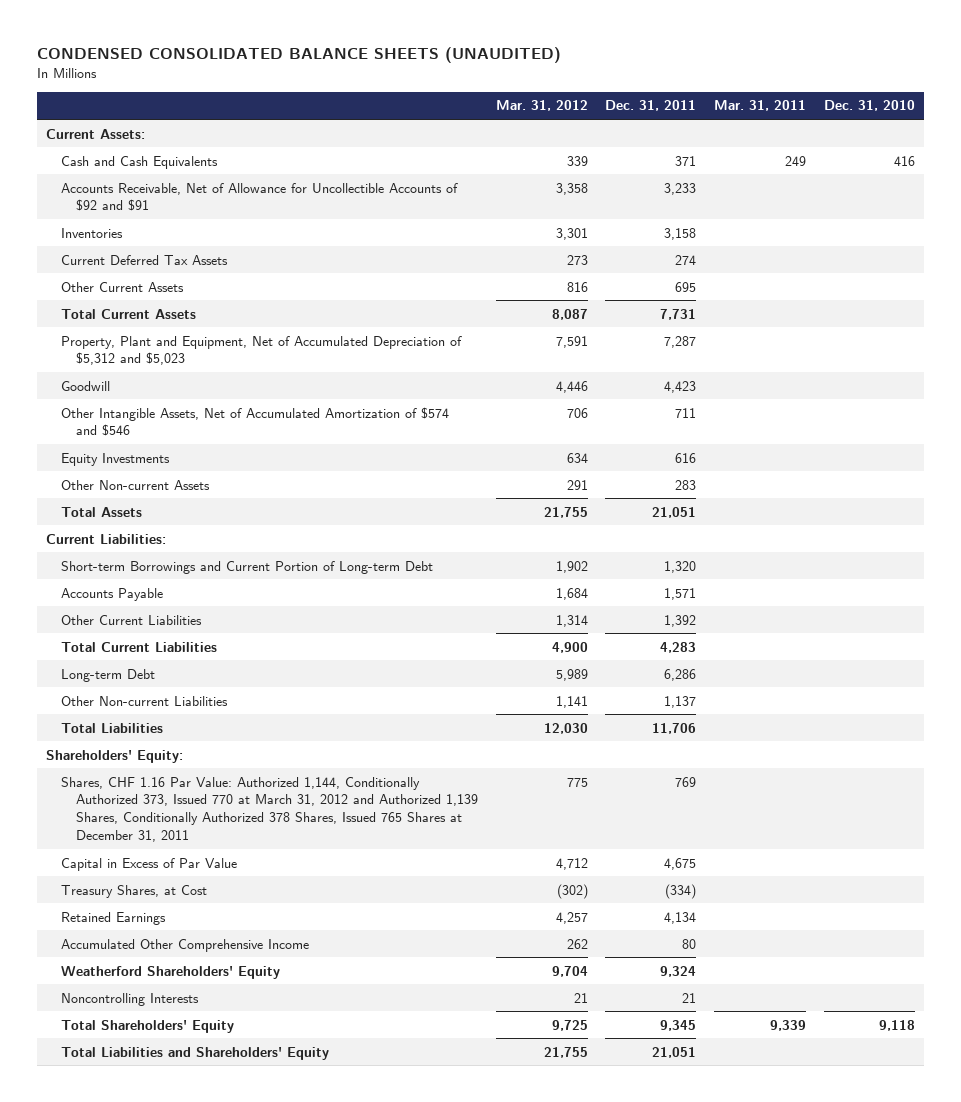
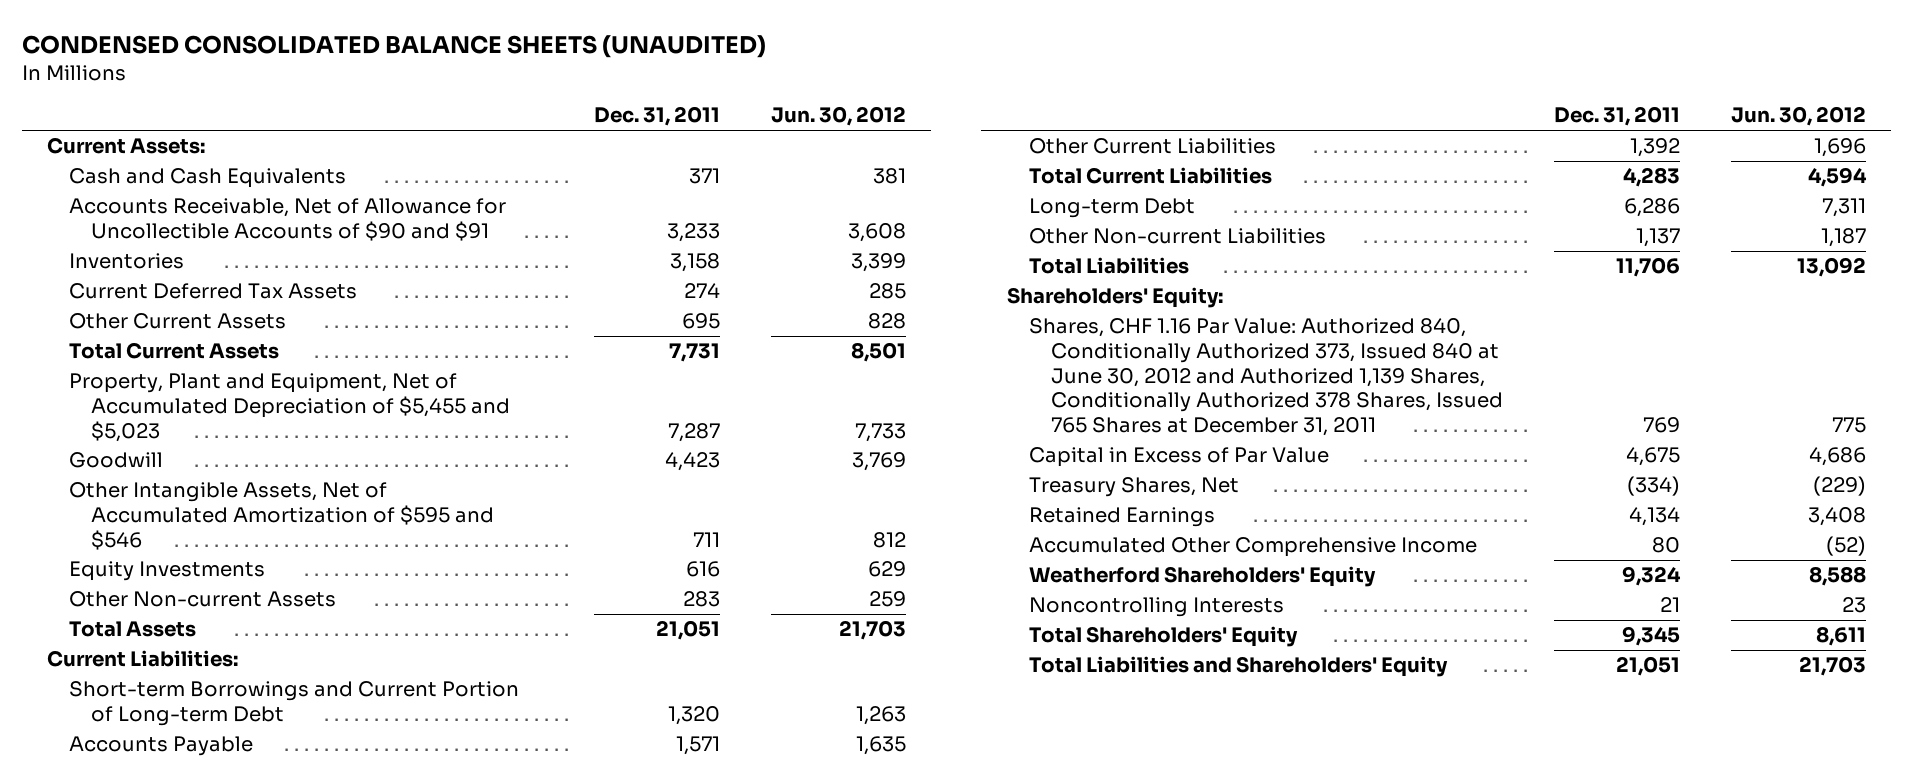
[495,100,588,112] Mar. 31, 2012 -> none
[714,100,807,112] Mar. 31, 2011 -> none
[823,100,915,112] Dec. 31, 2010 -> none
none -> [770,106,906,127] Jun. 30, 2012
[60,182,458,212] Accounts Receivable, Net of Allowance for Uncollectible Accounts of $92 and $91 -> [69,198,507,242] Accounts Receivable, Net of Allowance for Uncollectible Accounts of $90 and $91
[60,335,462,366] Property, Plant and Equipment, Net of Accumulated Depreciation of $5,312 and $5,023 -> [69,373,511,442] Property, Plant and Equipment, Net of Accumulated Depreciation of $5,455 and $5,023
[60,406,449,437] Other Intangible Assets, Net of Accumulated Amortization of $574 and $546 -> [69,482,495,550] Other Intangible Assets, Net of Accumulated Amortization of $595 and $546
[60,776,478,842] Shares, CHF 1.16 Par Value: Authorized 1,144, Conditionally Authorized 373, Issued 770 at March 31, 2012 and Authorized 1,139 Shares, Conditionally Authorized 378 Shares, Issued 765 Shares at December 31, 2011 -> [1028,318,1504,436] Shares, CHF 1.16 Par Value: Authorized 840, Conditionally Authorized 373, Issued 840 at June 30, 2012 and Authorized 1,139 Shares, Conditionally Authorized 378 Shares, Issued 765 Shares at December 31, 2011
[60,884,207,898] Treasury Shares, at Cost -> [1028,477,1239,498] Treasury Shares, Net

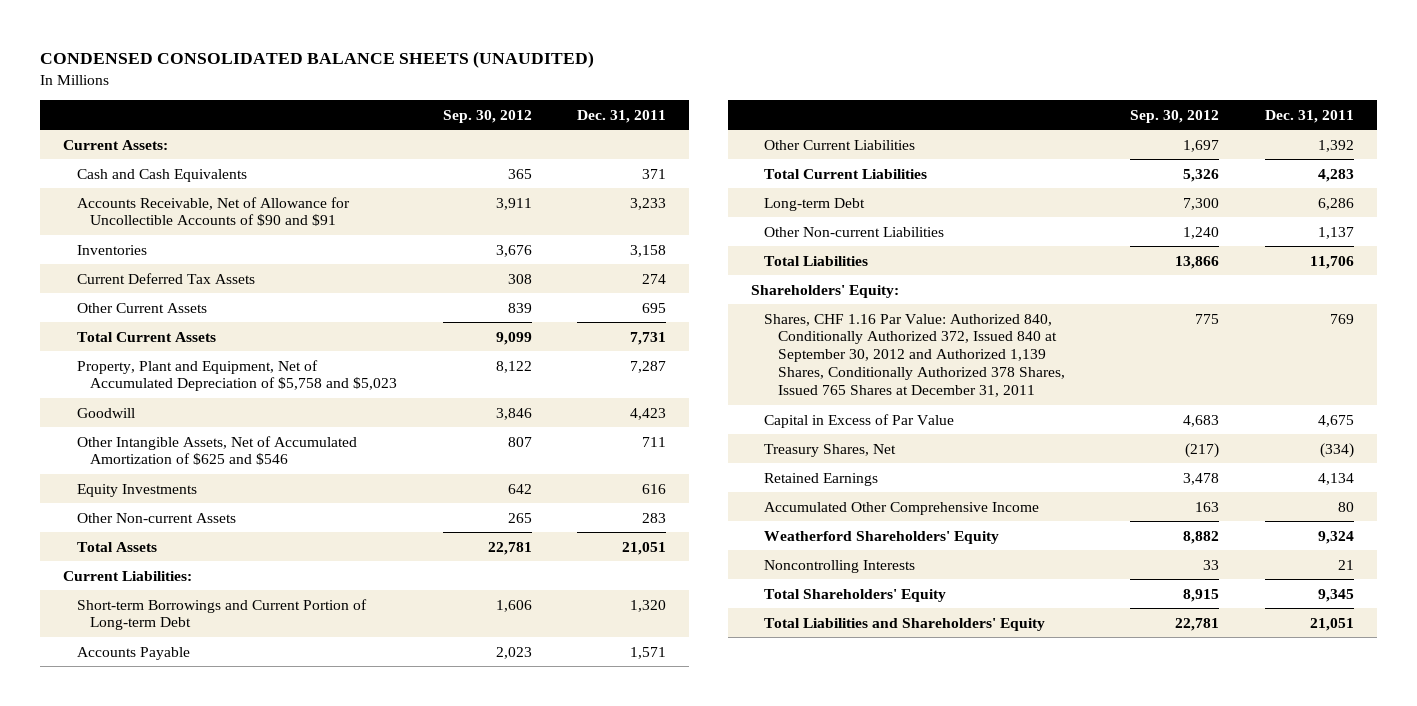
[770,106,906,127] Jun. 30, 2012 -> none
none -> [442,109,532,123] Sep. 30, 2012
[69,373,511,442] Property, Plant and Equipment, Net of Accumulated Depreciation of $5,455 and $5,023 -> [76,359,398,392] Property, Plant and Equipment, Net of Accumulated Depreciation of $5,758 and $5,023
[69,482,495,550] Other Intangible Assets, Net of Accumulated Amortization of $595 and $546 -> [76,435,357,466] Other Intangible Assets, Net of Accumulated Amortization of $625 and $546
[1028,318,1504,436] Shares, CHF 1.16 Par Value: Authorized 840, Conditionally Authorized 373, Issued 840 at June 30, 2012 and Authorized 1,139 Shares, Conditionally Authorized 378 Shares, Issued 765 Shares at December 31, 2011 -> [764,313,1065,398] Shares, CHF 1.16 Par Value: Authorized 840, Conditionally Authorized 372, Issued 840 at September 30, 2012 and Authorized 1,139 Shares, Conditionally Authorized 378 Shares, Issued 765 Shares at December 31, 2011

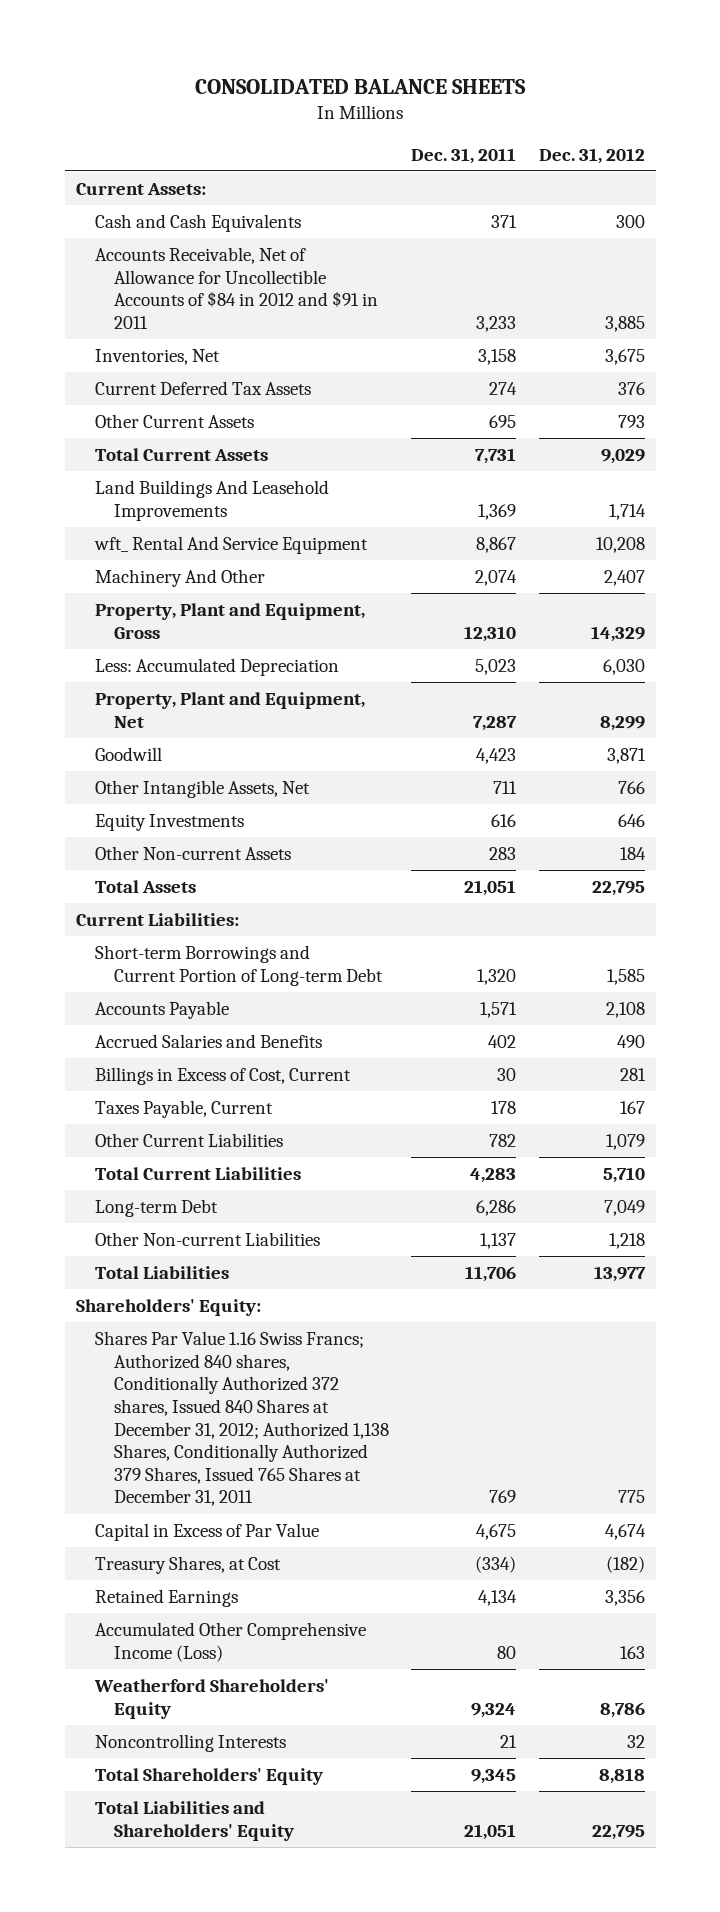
[40,50,595,68] CONDENSED CONSOLIDATED BALANCE SHEETS (UNAUDITED) -> [195,78,527,94] CONSOLIDATED BALANCE SHEETS
[442,109,532,123] Sep. 30, 2012 -> none
none -> [538,147,645,164] Dec. 31, 2012
[76,196,350,227] Accounts Receivable, Net of Allowance for Uncollectible Accounts of $90 and $91 -> [94,246,378,329] Accounts Receivable, Net of Allowance for Uncollectible Accounts of $84 in 2012 and $91 in 2011
[76,244,147,255] Inventories -> [94,348,220,365] Inventories, Net
none -> [94,479,329,521] Land Buildings And Leasehold Improvements
none -> [93,535,368,554] wft_ Rental And Service Equipment
none -> [94,568,265,587] Machinery And Other
none -> [94,602,365,639] Property, Plant and Equipment, Gross
none -> [94,657,339,676] Less: Accumulated Depreciation
[76,359,398,392] Property, Plant and Equipment, Net of Accumulated Depreciation of $5,758 and $5,023 -> [94,691,365,728] Property, Plant and Equipment, Net
[76,435,357,466] Other Intangible Assets, Net of Accumulated Amortization of $625 and $546 -> [94,779,310,798] Other Intangible Assets, Net
none -> [94,1033,322,1048] Accrued Salaries and Benefits
none -> [94,1066,351,1085] Billings in Excess of Cost, Current
none -> [94,1099,273,1118] Taxes Payable, Current
[1318,139,1355,152] 1,392 -> [489,1133,517,1147] 782
[764,313,1065,398] Shares, CHF 1.16 Par Value: Authorized 840, Conditionally Authorized 372, Issued 840 at September 30, 2012 and Authorized 1,139 Shares, Conditionally Authorized 378 Shares, Issued 765 Shares at December 31, 2011 -> [94,1330,389,1507] Shares Par Value 1.16 Swiss Francs; Authorized 840 shares, Conditionally Authorized 372 shares, Issued 840 Shares at December 31, 2012; Authorized 1,138 Shares, Conditionally Authorized 379 Shares, Issued 765 Shares at December 31, 2011
[764,443,897,457] Treasury Shares, Net -> [94,1555,281,1574] Treasury Shares, at Cost
[764,501,1040,515] Accumulated Other Comprehensive Income -> [94,1621,366,1662] Accumulated Other Comprehensive Income (Loss)

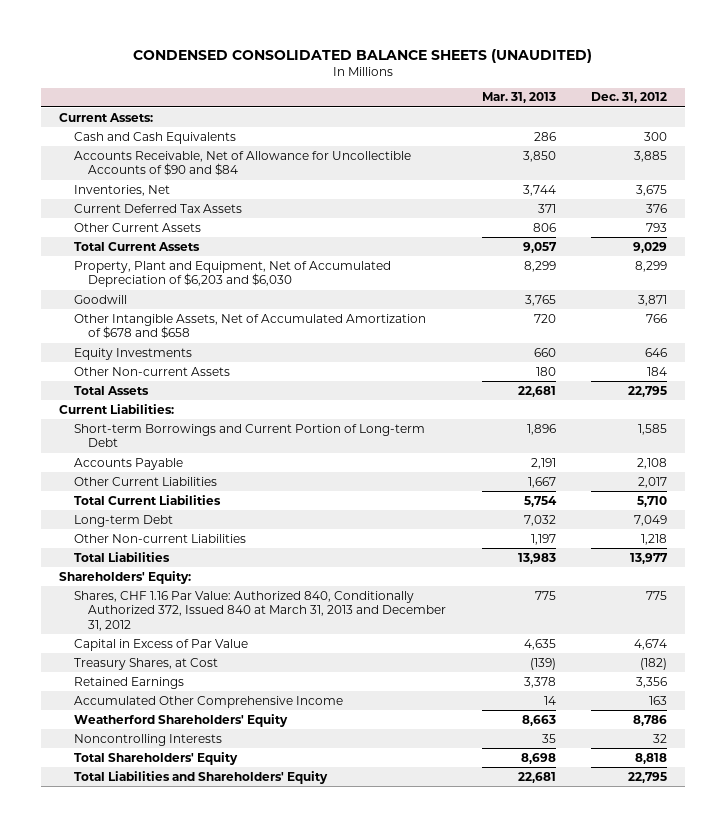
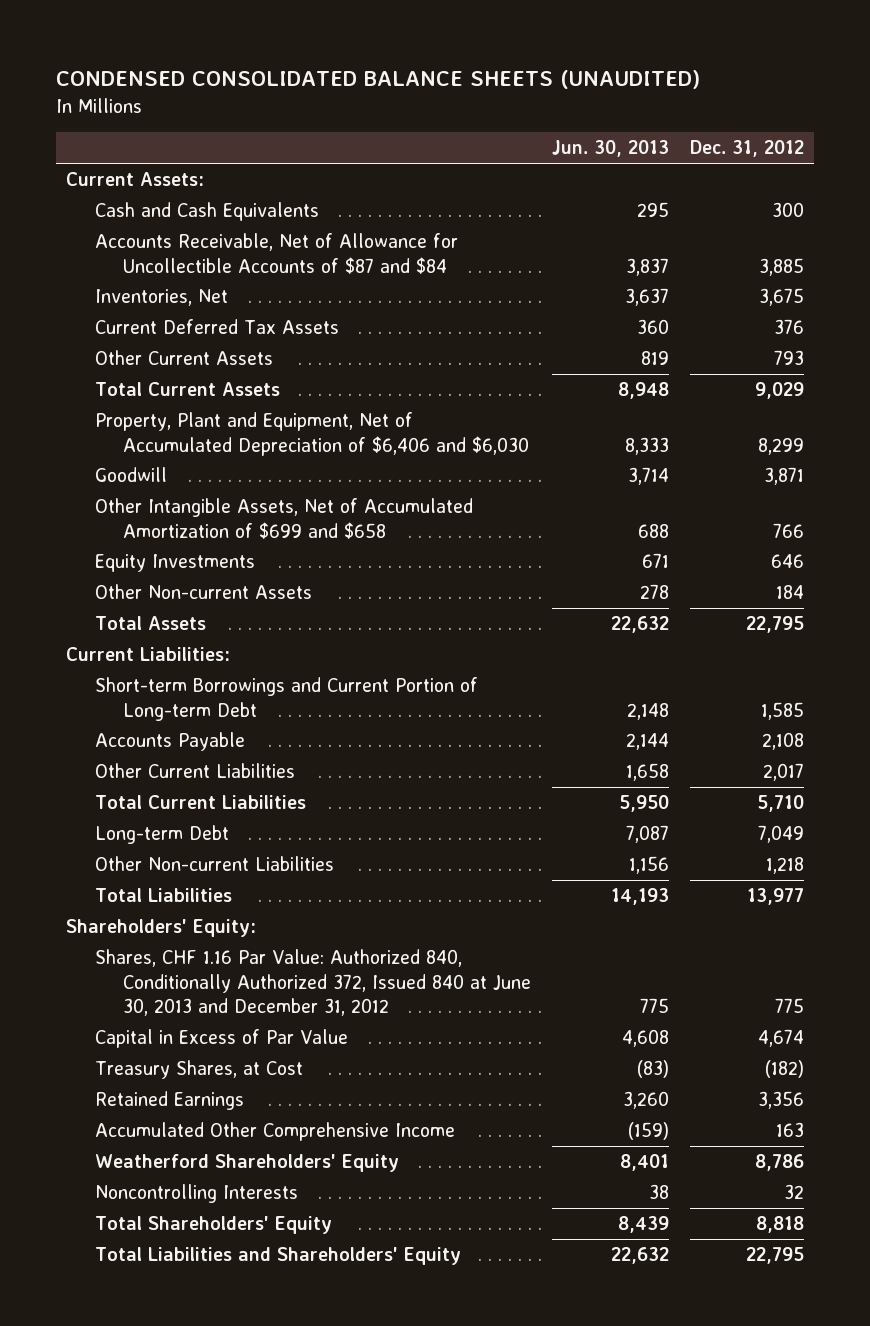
[481,92,556,104] Mar. 31, 2013 -> none
none -> [551,140,669,158] Jun. 30, 2013
[73,150,411,177] Accounts Receivable, Net of Allowance for Uncollectible Accounts of $90 and $84 -> [94,233,458,274] Accounts Receivable, Net of Allowance for Uncollectible Accounts of $87 and $84
[73,260,391,288] Property, Plant and Equipment, Net of Accumulated Depreciation of $6,203 and $6,030 -> [94,412,530,456] Property, Plant and Equipment, Net of Accumulated Depreciation of $6,406 and $6,030
[73,313,426,340] Other Intangible Assets, Net of Accumulated Amortization of $678 and $658 -> [94,498,473,539] Other Intangible Assets, Net of Accumulated Amortization of $699 and $658
[73,590,447,632] Shares, CHF 1.16 Par Value: Authorized 840, Conditionally Authorized 372, Issued 840 at March 31, 2013 and December 31, 2012 -> [94,949,532,1017] Shares, CHF 1.16 Par Value: Authorized 840, Conditionally Authorized 372, Issued 840 at June 30, 2013 and December 31, 2012

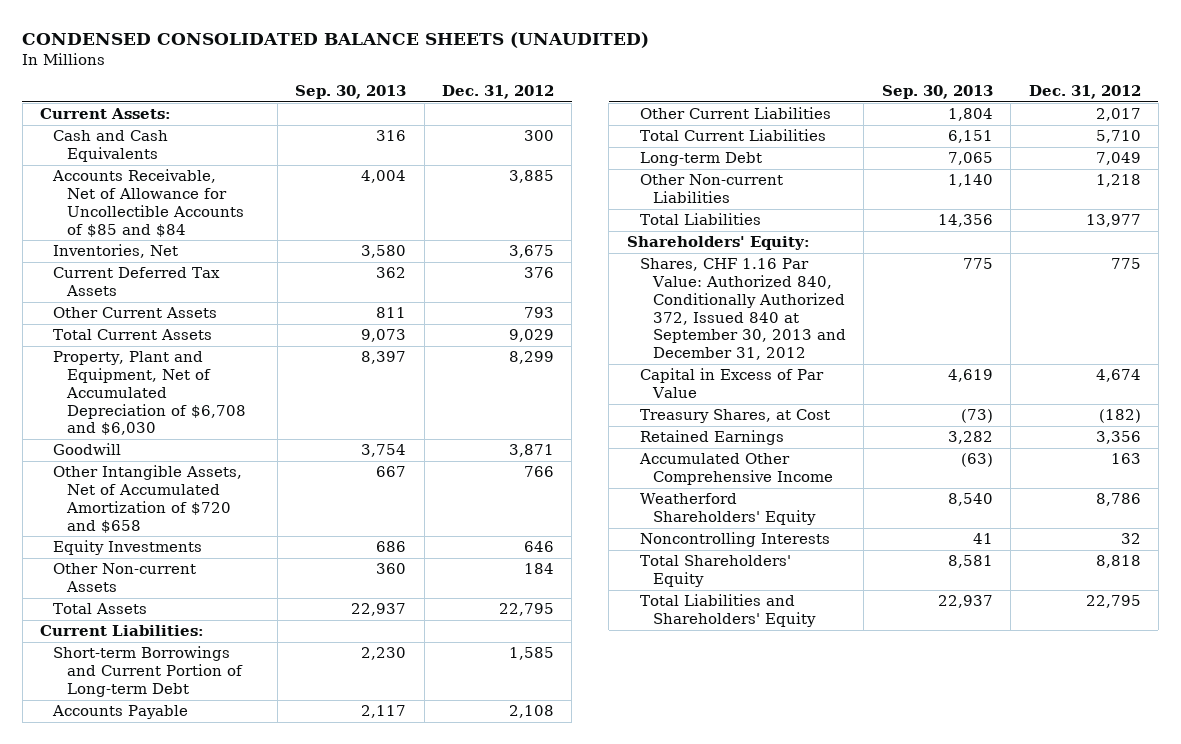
[551,140,669,158] Jun. 30, 2013 -> none
none -> [295,85,407,100] Sep. 30, 2013
[94,233,458,274] Accounts Receivable, Net of Allowance for Uncollectible Accounts of $87 and $84 -> [52,169,244,237] Accounts Receivable, Net of Allowance for Uncollectible Accounts of $85 and $84
[94,412,530,456] Property, Plant and Equipment, Net of Accumulated Depreciation of $6,406 and $6,030 -> [53,351,246,436] Property, Plant and Equipment, Net of Accumulated Depreciation of $6,708 and $6,030
[94,498,473,539] Other Intangible Assets, Net of Accumulated Amortization of $699 and $658 -> [53,465,243,533] Other Intangible Assets, Net of Accumulated Amortization of $720 and $658
[94,949,532,1017] Shares, CHF 1.16 Par Value: Authorized 840, Conditionally Authorized 372, Issued 840 at June 30, 2013 and December 31, 2012 -> [639,258,847,361] Shares, CHF 1.16 Par Value: Authorized 840, Conditionally Authorized 372, Issued 840 at September 30, 2013 and December 31, 2012

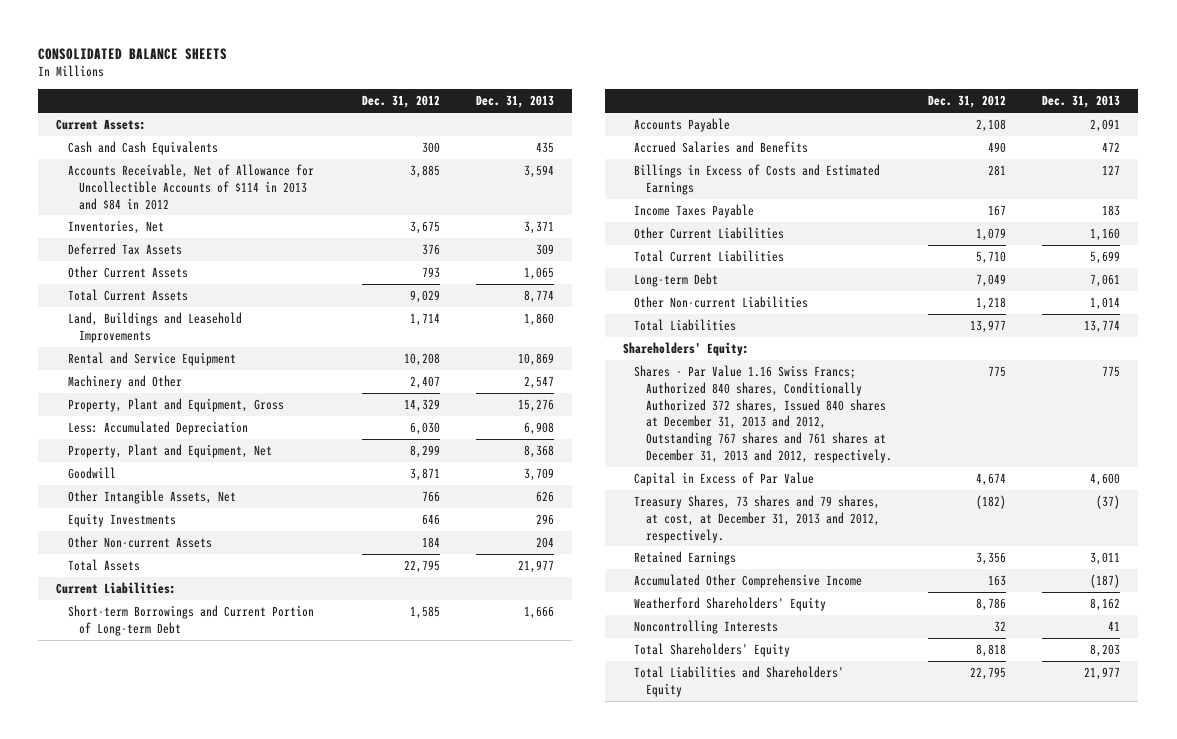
[22,32,650,49] CONDENSED CONSOLIDATED BALANCE SHEETS (UNAUDITED) -> [38,47,228,60] CONSOLIDATED BALANCE SHEETS
[295,85,407,100] Sep. 30, 2013 -> none
none -> [475,95,554,109] Dec. 31, 2013
[52,169,244,237] Accounts Receivable, Net of Allowance for Uncollectible Accounts of $85 and $84 -> [67,163,314,210] Accounts Receivable, Net of Allowance for Uncollectible Accounts of $114 in 2013 and $84 in 2012
[53,267,221,297] Current Deferred Tax Assets -> [67,242,182,255] Deferred Tax Assets
none -> [67,311,242,343] Land, Buildings and Leasehold Improvements
none -> [67,351,236,366] Rental and Service Equipment
none -> [67,374,182,389] Machinery and Other
none -> [67,397,284,412] Property, Plant and Equipment, Gross
none -> [67,420,248,435] Less: Accumulated Depreciation
[53,351,246,436] Property, Plant and Equipment, Net of Accumulated Depreciation of $6,708 and $6,030 -> [67,443,272,458] Property, Plant and Equipment, Net
[53,465,243,533] Other Intangible Assets, Net of Accumulated Amortization of $720 and $658 -> [67,489,236,504] Other Intangible Assets, Net
none -> [634,140,809,153] Accrued Salaries and Benefits
none -> [634,163,881,195] Billings in Excess of Costs and Estimated Earnings
none -> [634,203,755,218] Income Taxes Payable
[1095,108,1141,122] 2,017 -> [975,227,1006,241] 1,079
[639,258,847,361] Shares, CHF 1.16 Par Value: Authorized 840, Conditionally Authorized 372, Issued 840 at September 30, 2013 and December 31, 2012 -> [634,364,892,463] Shares - Par Value 1.16 Swiss Francs; Authorized 840 shares, Conditionally Authorized 372 shares, Issued 840 shares at December 31, 2013 and 2012, Outstanding 767 shares and 761 shares at December 31, 2013 and 2012, respectively.
[639,409,830,424] Treasury Shares, at Cost -> [634,494,881,543] Treasury Shares, 73 shares and 79 shares, at cost, at December 31, 2013 and 2012, respectively.

